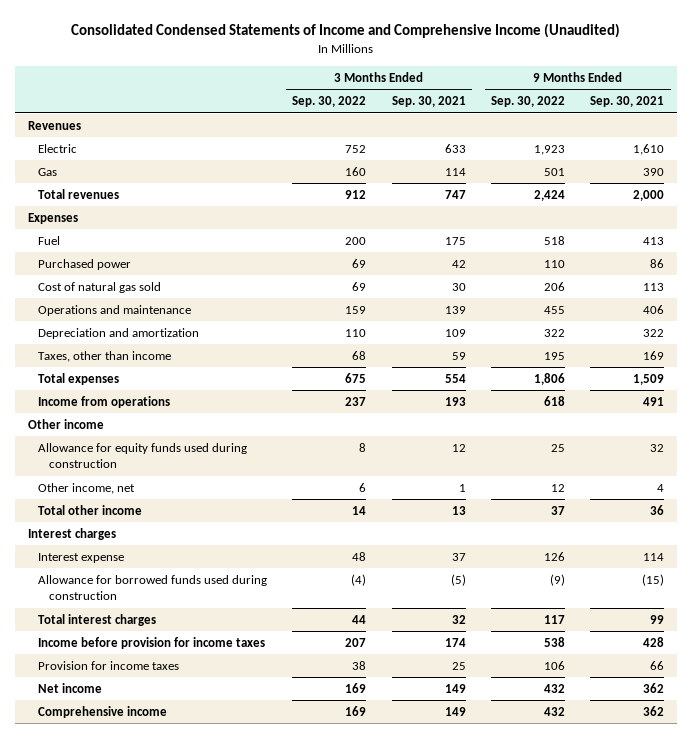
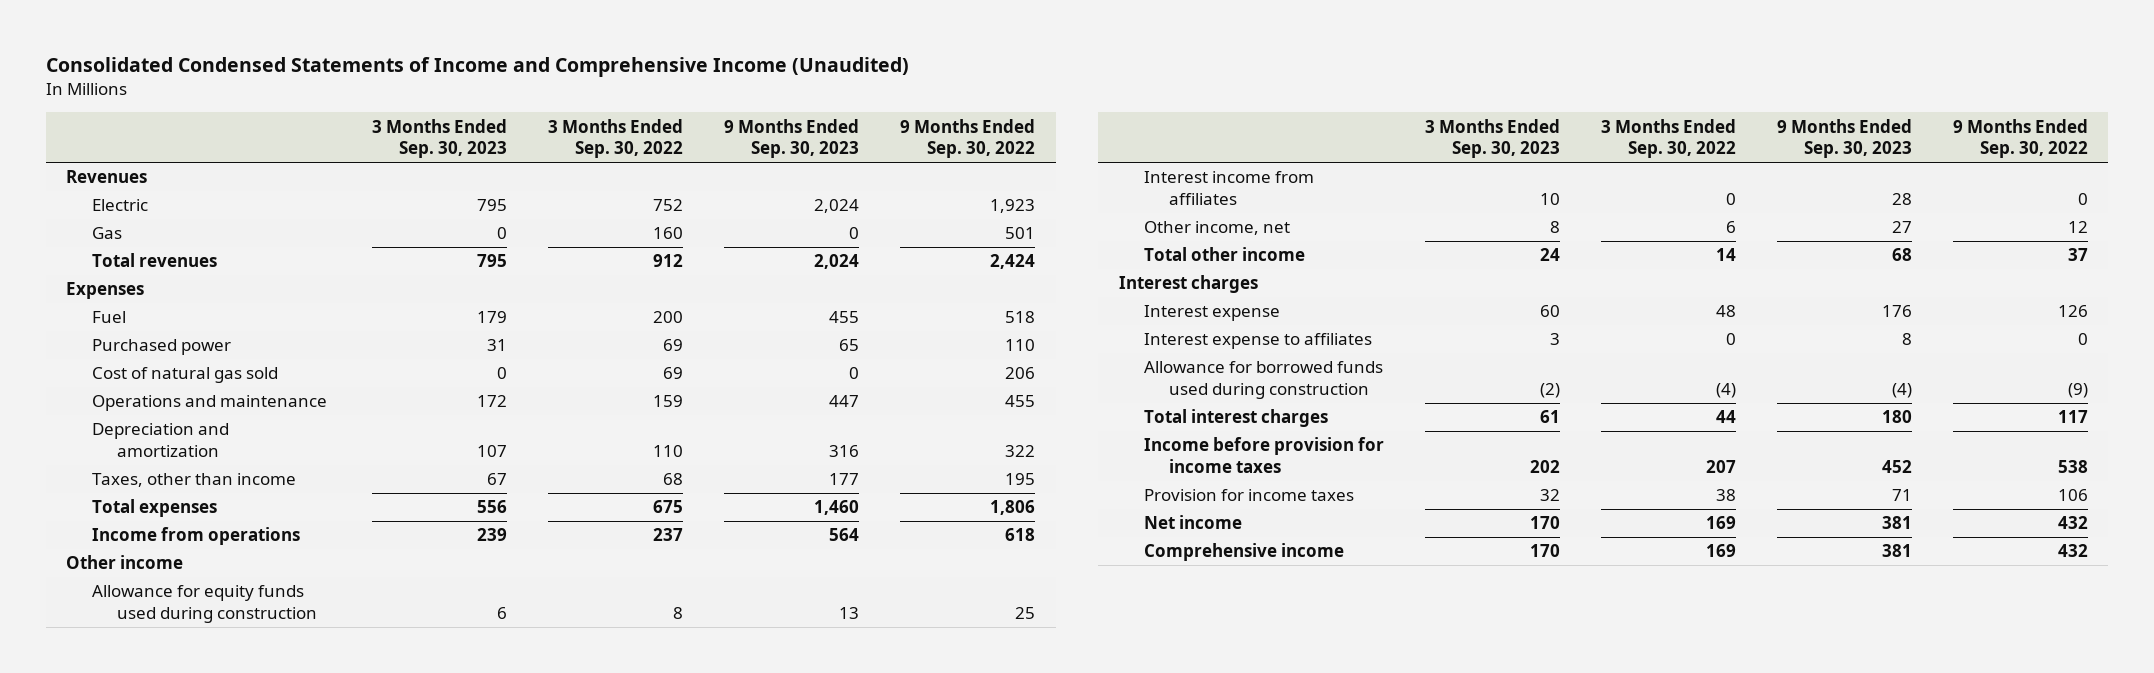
[391,96,466,108] Sep. 30, 2021 -> none
[590,96,665,108] Sep. 30, 2021 -> none
none -> [372,118,508,159] 3 Months Ended Sep. 30, 2023
none -> [724,118,860,159] 9 Months Ended Sep. 30, 2023
none -> [1143,171,1314,205] Interest income from affiliates
none -> [1143,333,1372,350] Interest expense to affiliates

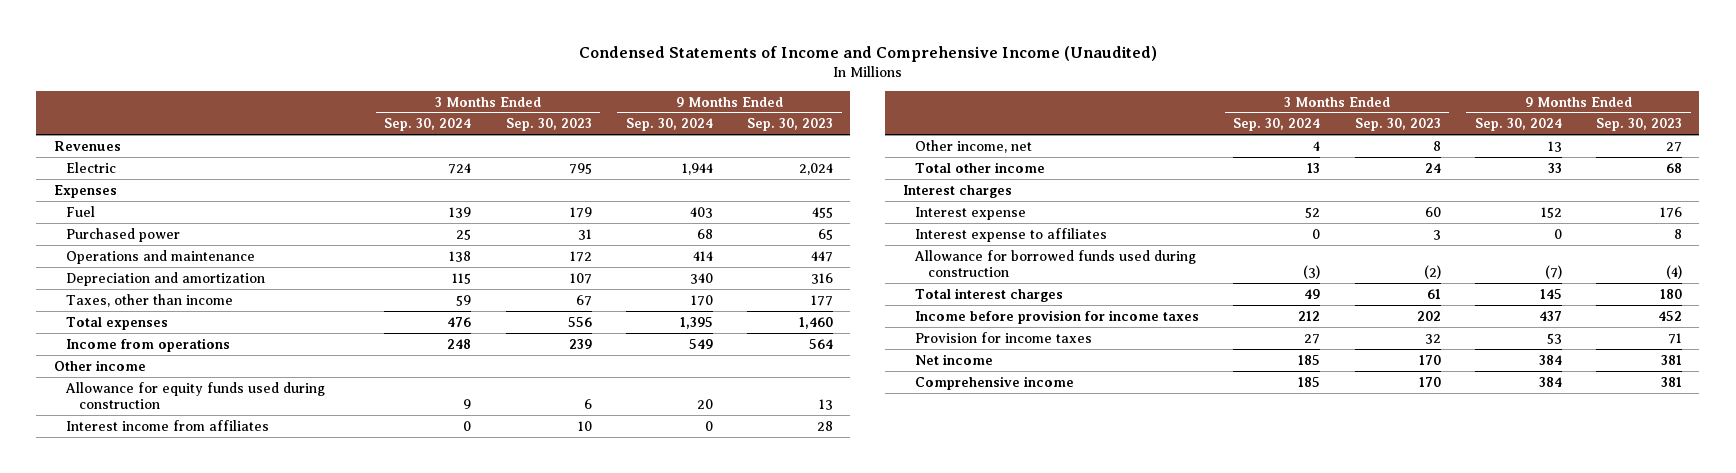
[45,57,909,78] Consolidated Condensed Statements of Income and Comprehensive Income (Unaudited) -> [578,46,1157,63] Condensed Statements of Income and Comprehensive Income (Unaudited)
[548,118,684,159] 3 Months Ended Sep. 30, 2022 -> none
[900,118,1036,159] 9 Months Ended Sep. 30, 2022 -> none
none -> [384,118,472,132] Sep. 30, 2024
none -> [625,118,713,132] Sep. 30, 2024
[91,227,122,240] Gas -> none
[91,253,217,268] Total revenues -> none
[91,367,278,384] Cost of natural gas sold -> none

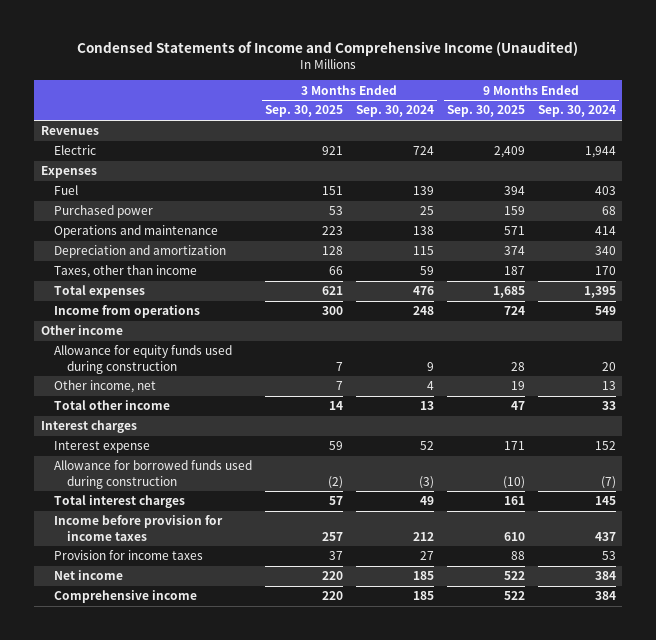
[505,118,592,132] Sep. 30, 2023 -> none
[747,118,834,132] Sep. 30, 2023 -> none
none -> [264,105,343,118] Sep. 30, 2025
none -> [446,105,525,118] Sep. 30, 2025
[66,419,270,431] Interest income from affiliates -> none
[915,227,1108,242] Interest expense to affiliates -> none

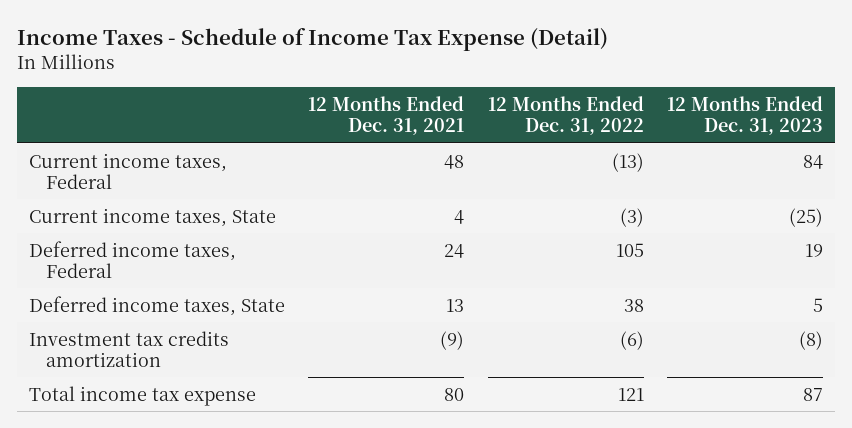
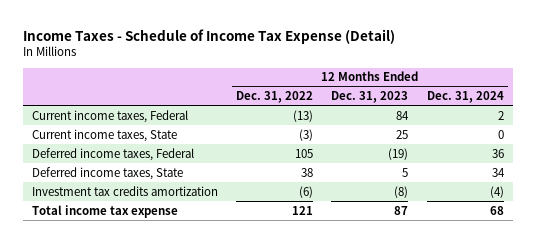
[308,96,465,136] 12 Months Ended Dec. 31, 2021 -> none
none -> [426,90,504,103] Dec. 31, 2024
[788,207,823,227] (25) -> [396,129,409,139] 25
[804,243,823,257] 19 -> [388,147,409,160] (19)

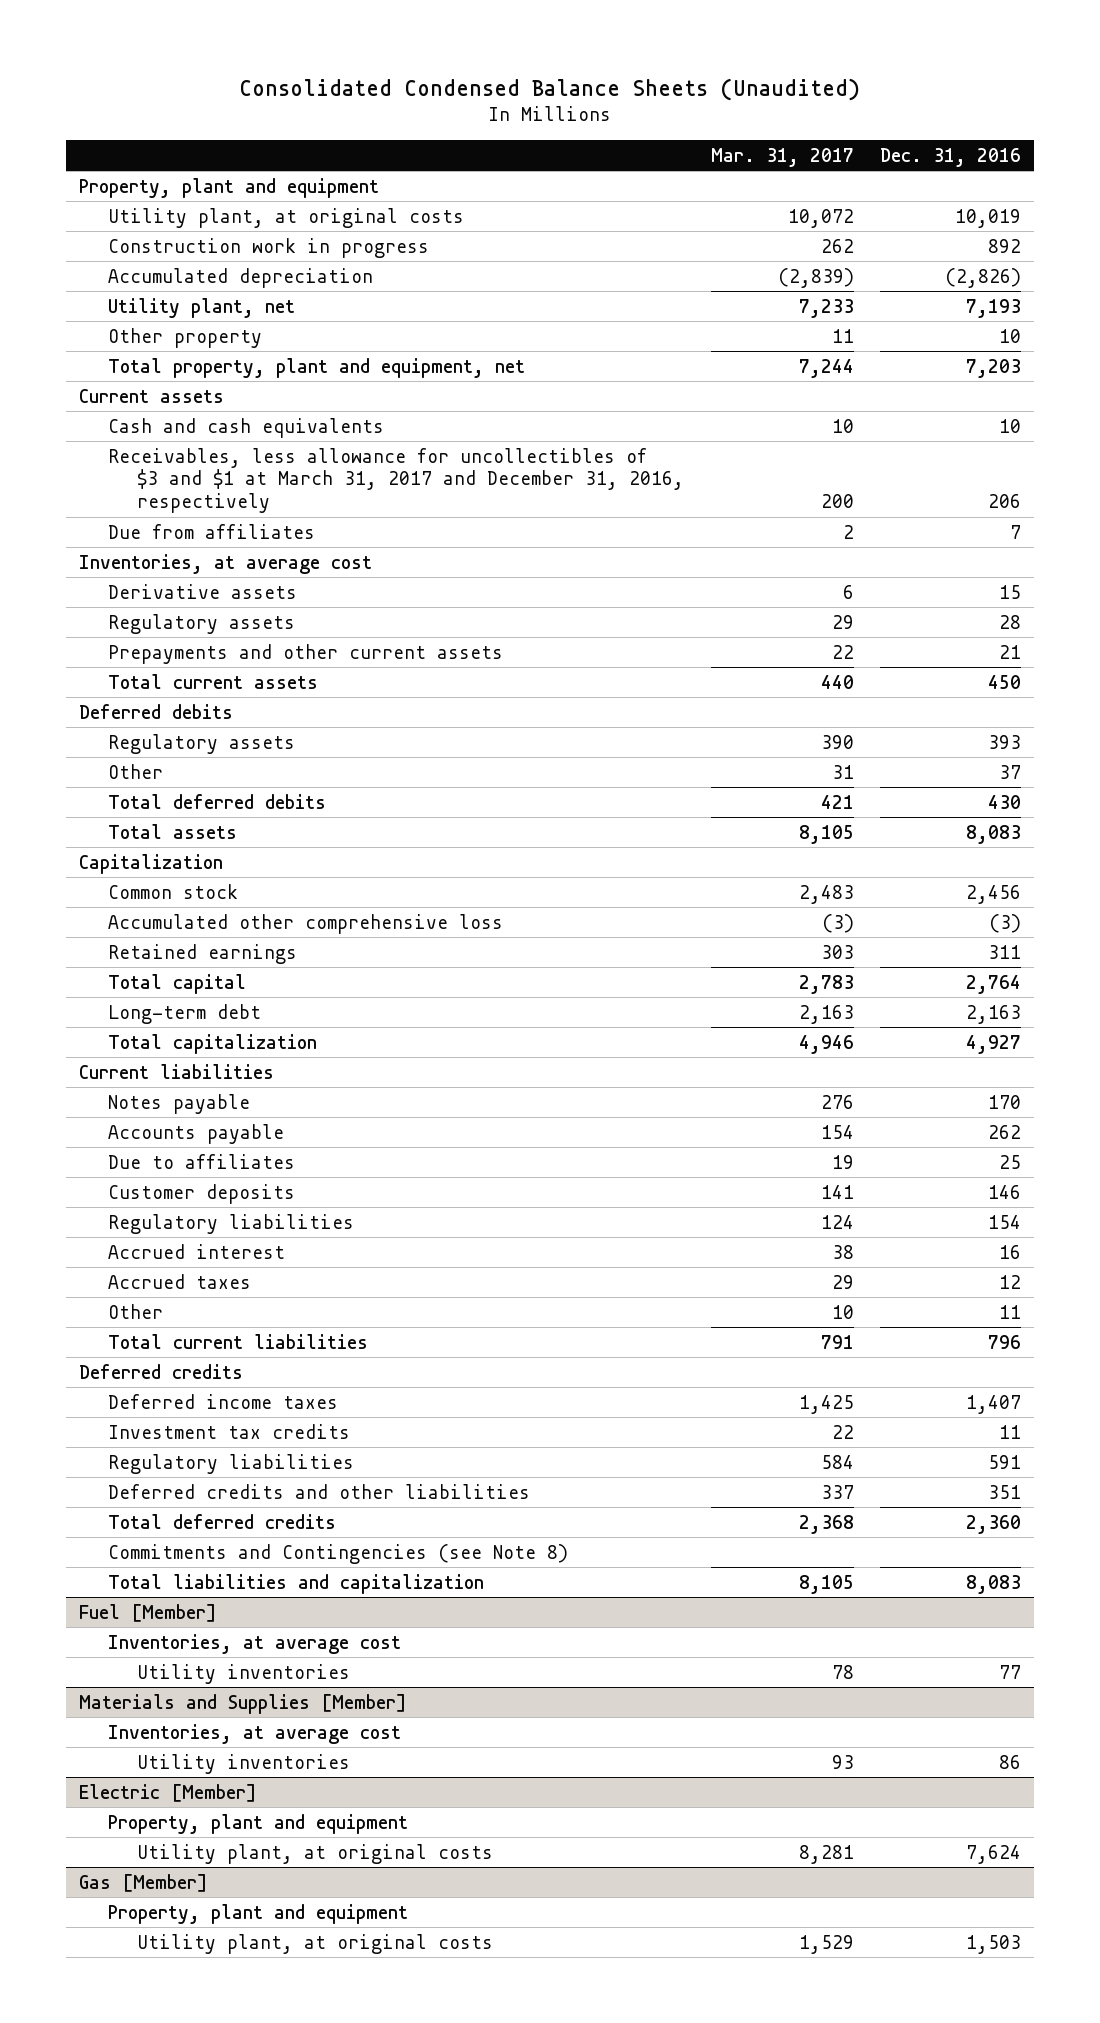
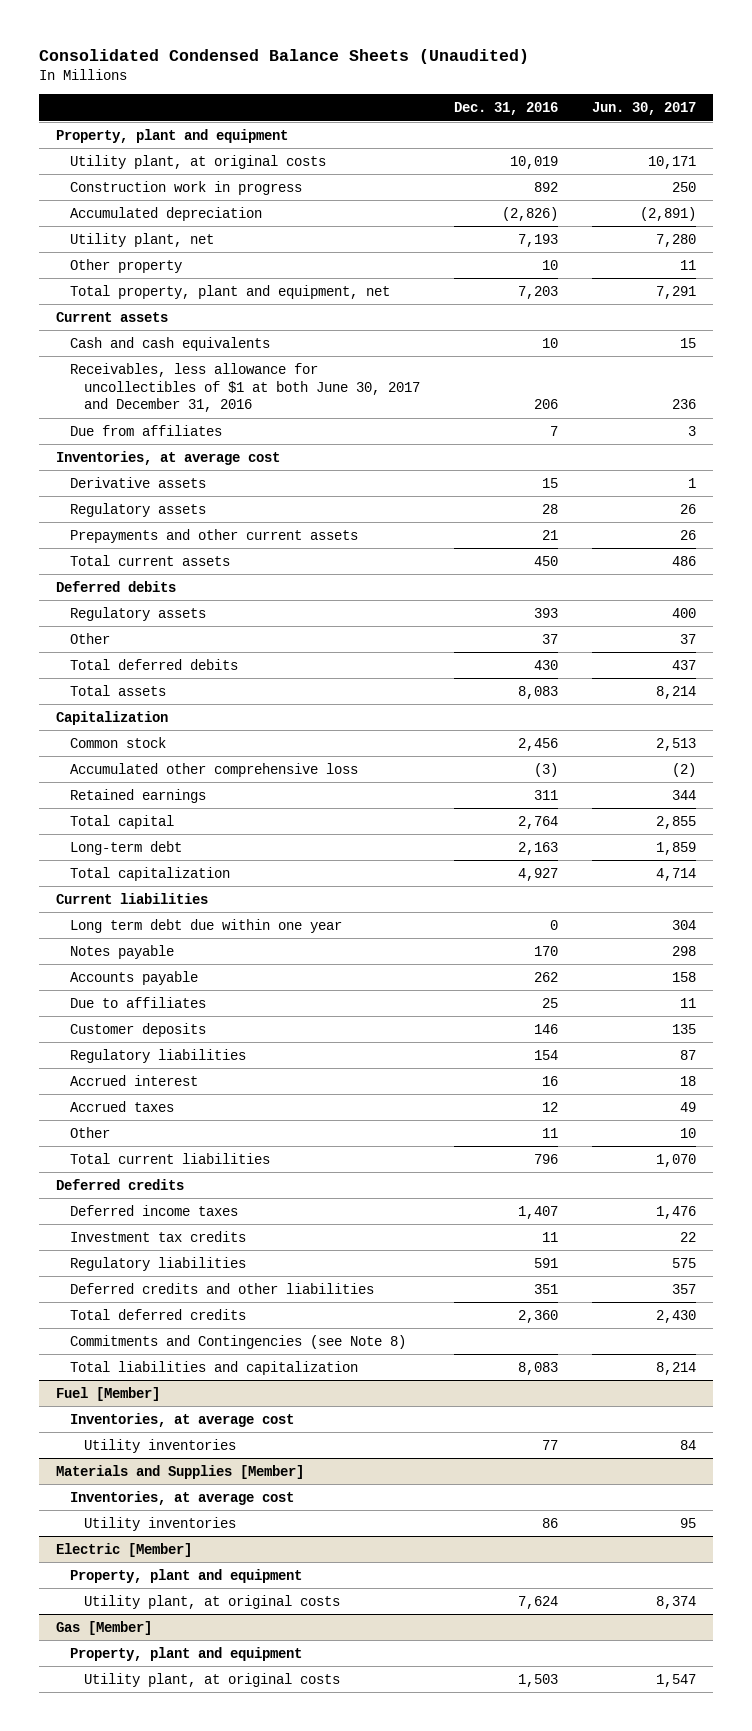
[710,147,854,167] Mar. 31, 2017 -> none
none -> [592,102,697,116] Jun. 30, 2017
[108,447,685,514] Receivables, less allowance for uncollectibles of $3 and $1 at March 31, 2017 and December 31, 2016, respectively -> [70,362,421,413] Receivables, less allowance for uncollectibles of $1 at both June 30, 2017 and December 31, 2016
none -> [70,918,343,933] Long term debt due within one year

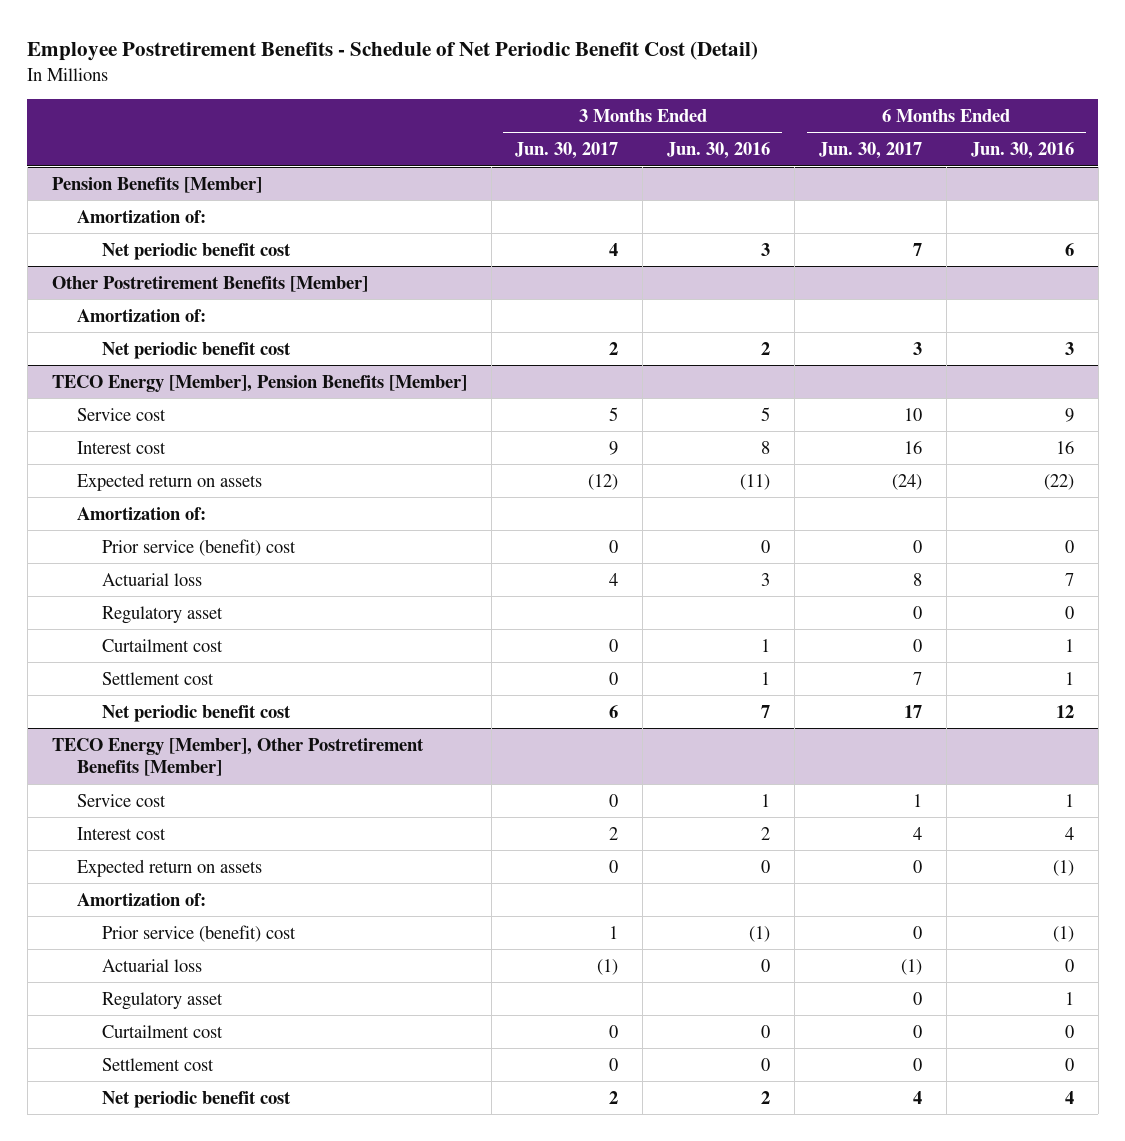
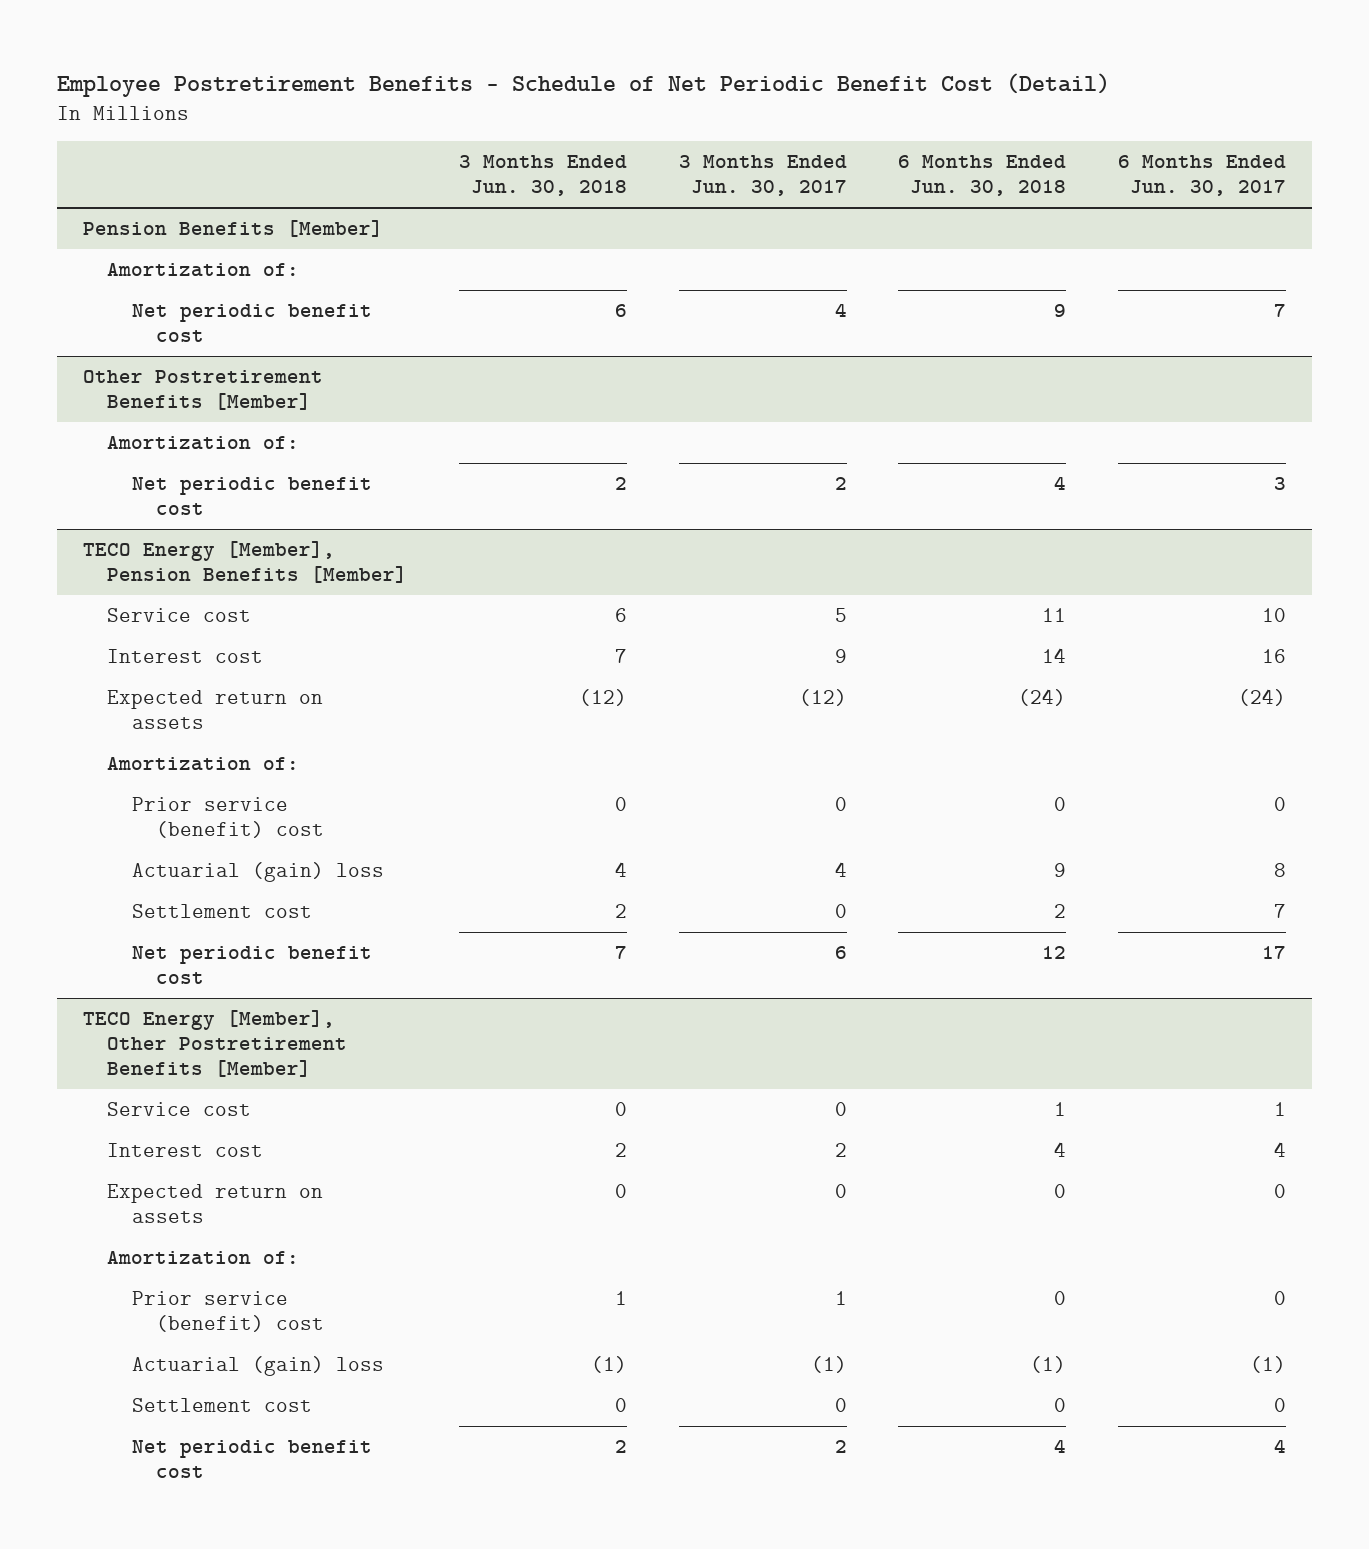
[667,142,771,160] Jun. 30, 2016 -> none
[970,142,1074,160] Jun. 30, 2016 -> none
none -> [459,155,628,197] 3 Months Ended Jun. 30, 2018
none -> [898,155,1067,197] 6 Months Ended Jun. 30, 2018
[101,605,223,624] Regulatory asset -> none
[101,638,223,652] Curtailment cost -> none
[101,572,202,586] Actuarial loss -> [131,862,384,883] Actuarial (gain) loss
[101,991,223,1010] Regulatory asset -> none
[101,1024,223,1038] Curtailment cost -> none
[101,958,202,972] Actuarial loss -> [131,1356,384,1377] Actuarial (gain) loss

